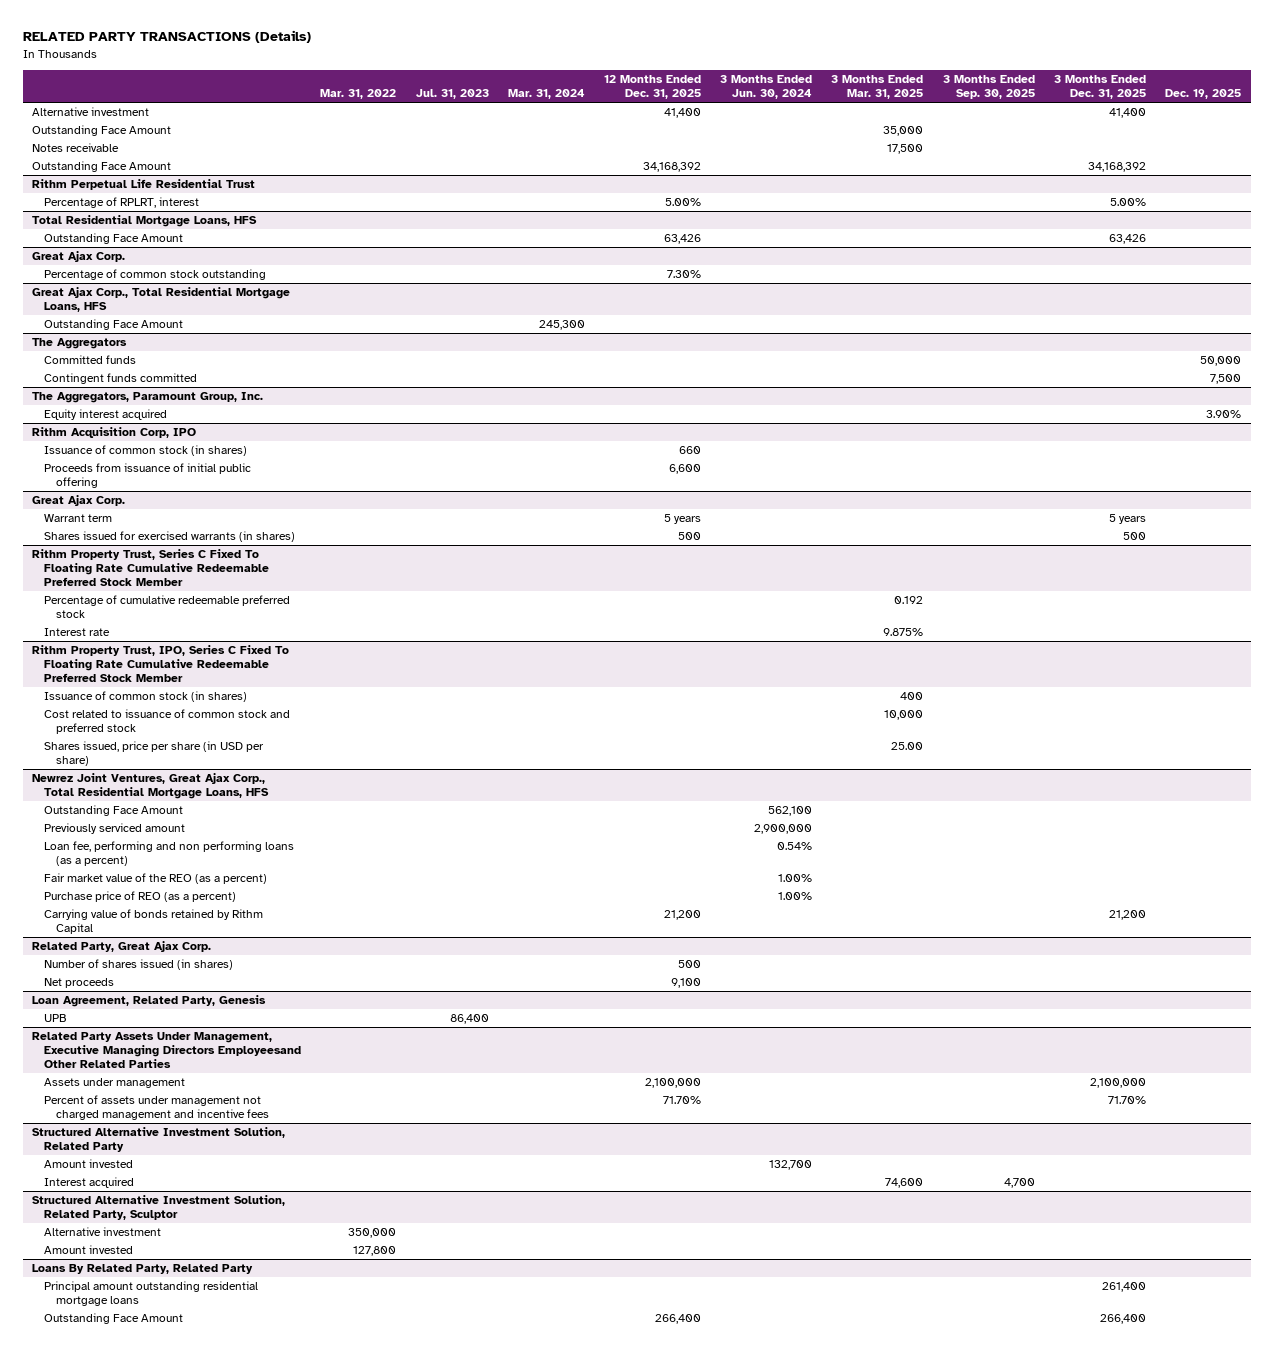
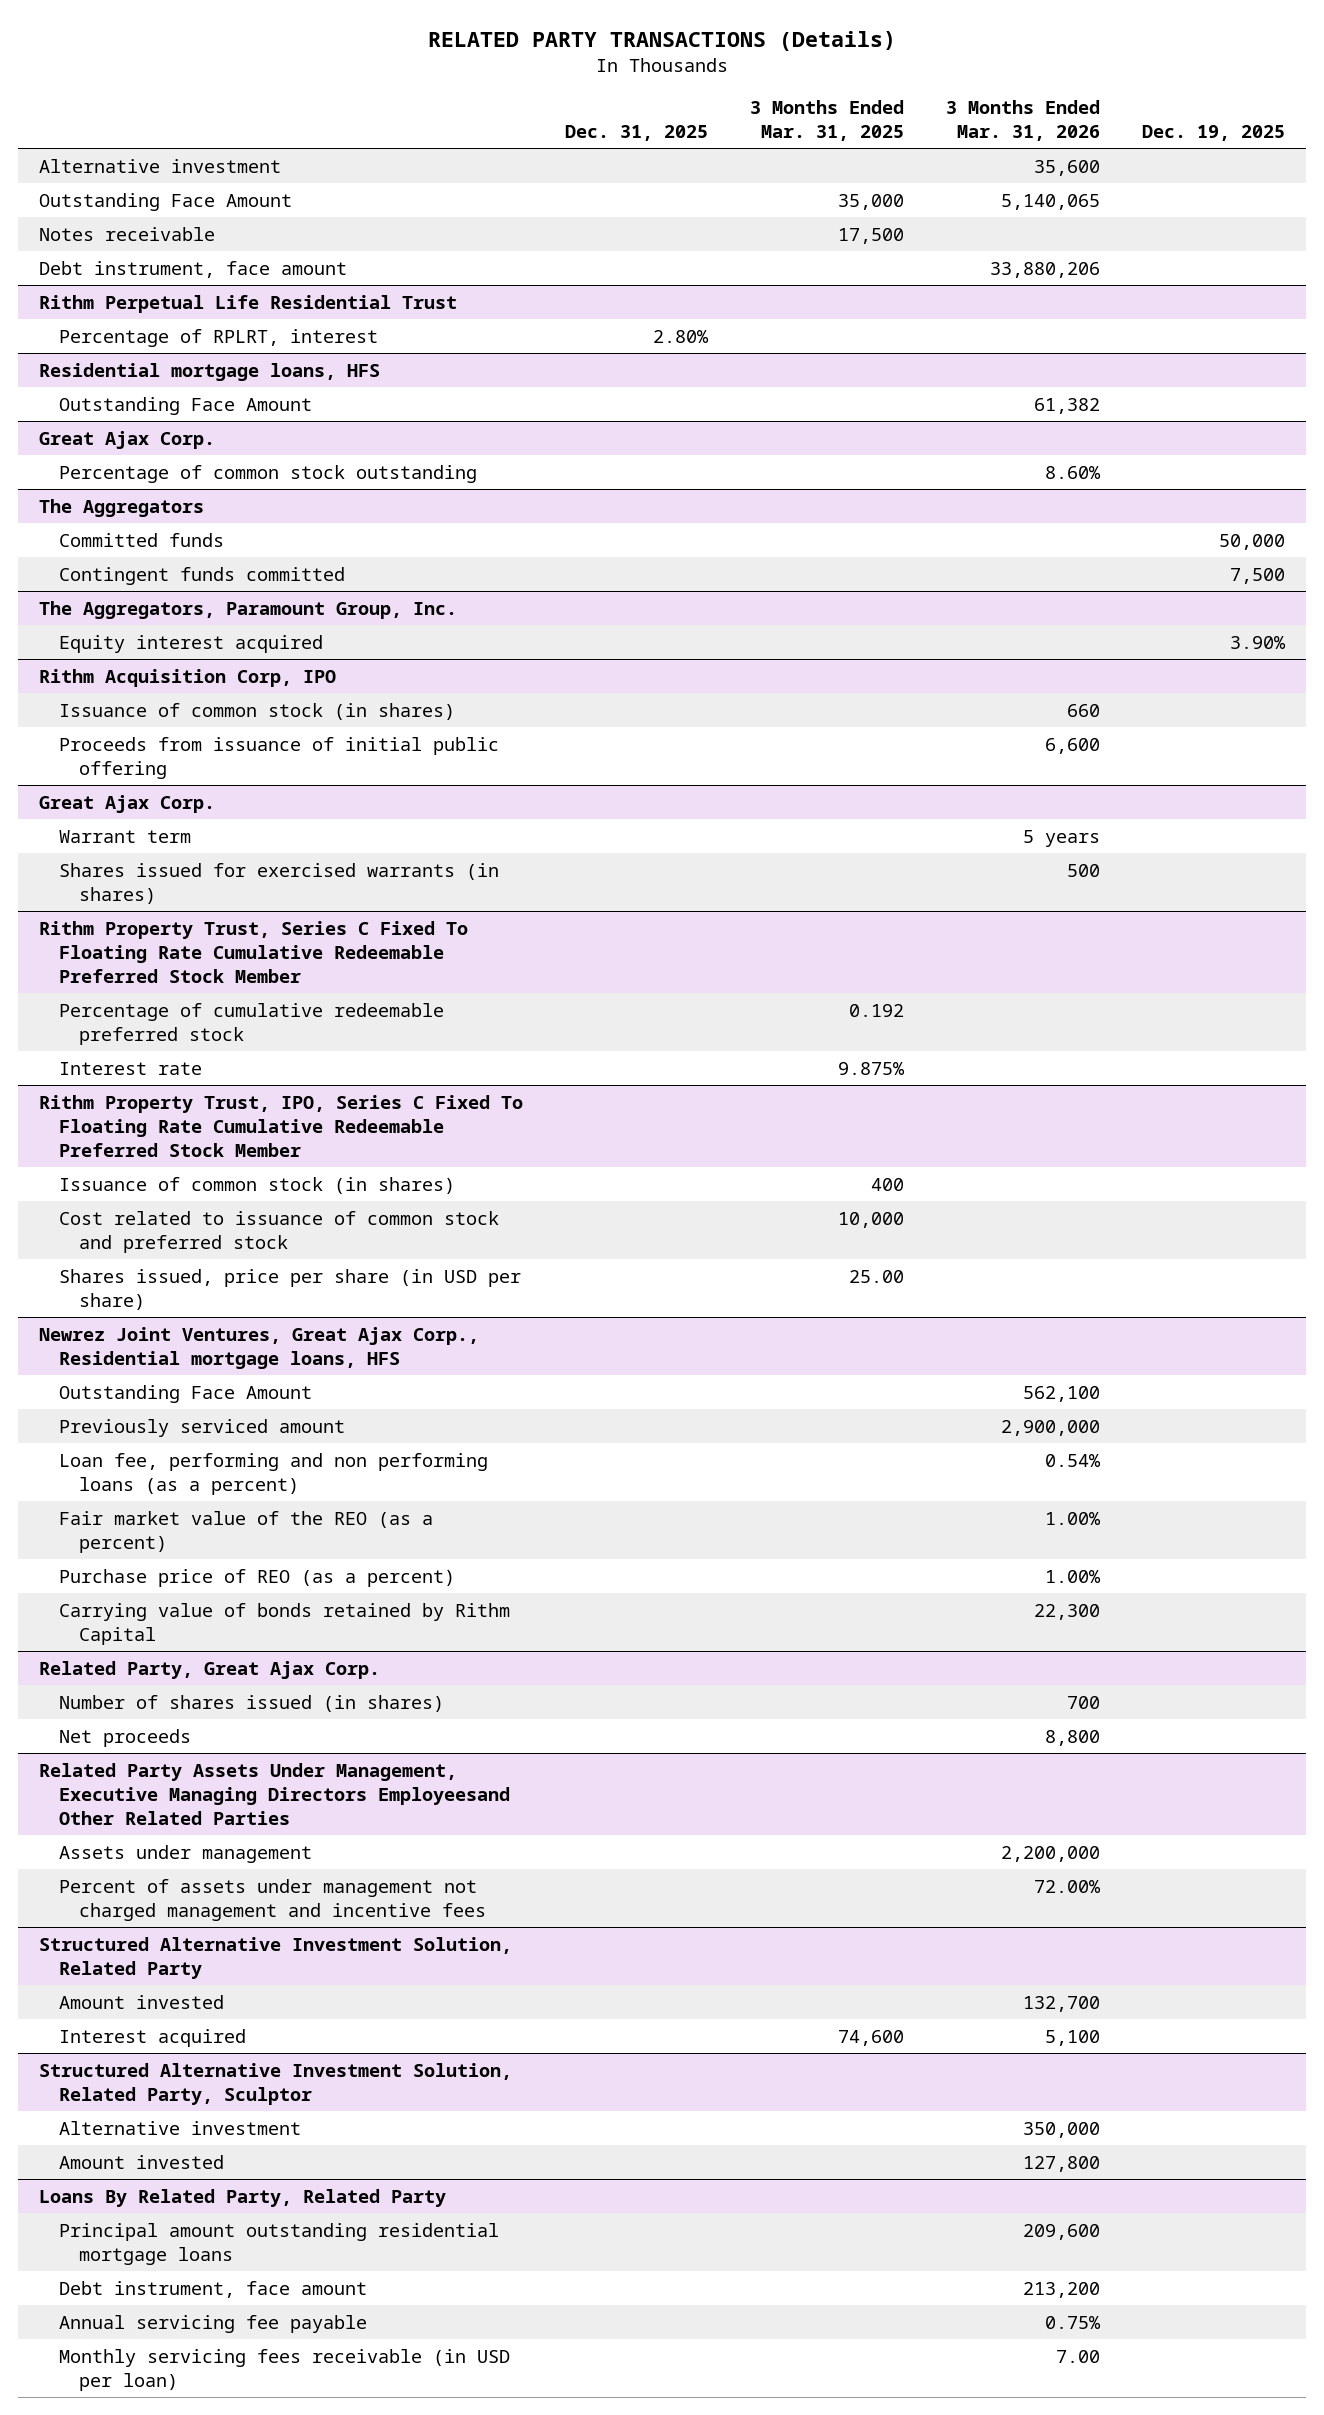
[320,89,397,100] Mar. 31, 2022 -> none
[415,89,489,100] Jul. 31, 2023 -> none
[507,89,585,100] Mar. 31, 2024 -> none
[604,75,702,100] 12 Months Ended Dec. 31, 2025 -> none
[720,75,813,100] 3 Months Ended Jun. 30, 2024 -> none
[942,75,1035,100] 3 Months Ended Sep. 30, 2025 -> none
[1053,75,1146,100] 3 Months Ended Dec. 31, 2025 -> none
none -> [565,124,709,141] Dec. 31, 2025
none -> [946,99,1101,141] 3 Months Ended Mar. 31, 2026
[32,161,172,173] Outstanding Face Amount -> [39,260,348,278] Debt instrument, face amount
[32,215,258,228] Total Residential Mortgage Loans, HFS -> [39,362,381,381] Residential mortgage loans, HFS
[32,287,291,313] Great Ajax Corp., Total Residential Mortgage Loans, HFS -> none
[44,319,184,331] Outstanding Face Amount -> none
[32,773,270,800] Newrez Joint Ventures, Great Ajax Corp., Total Residential Mortgage Loans, HFS -> [39,1326,480,1369] Newrez Joint Ventures, Great Ajax Corp., Residential mortgage loans, HFS
[32,995,267,1008] Loan Agreement, Related Party, Genesis -> none
[44,1014,67,1023] UPB -> none
[44,1313,184,1325] Outstanding Face Amount -> [59,2280,368,2298] Debt instrument, face amount
none -> [59,2314,368,2333] Annual servicing fee payable
none -> [59,2348,511,2391] Monthly servicing fees receivable (in USD per loan)

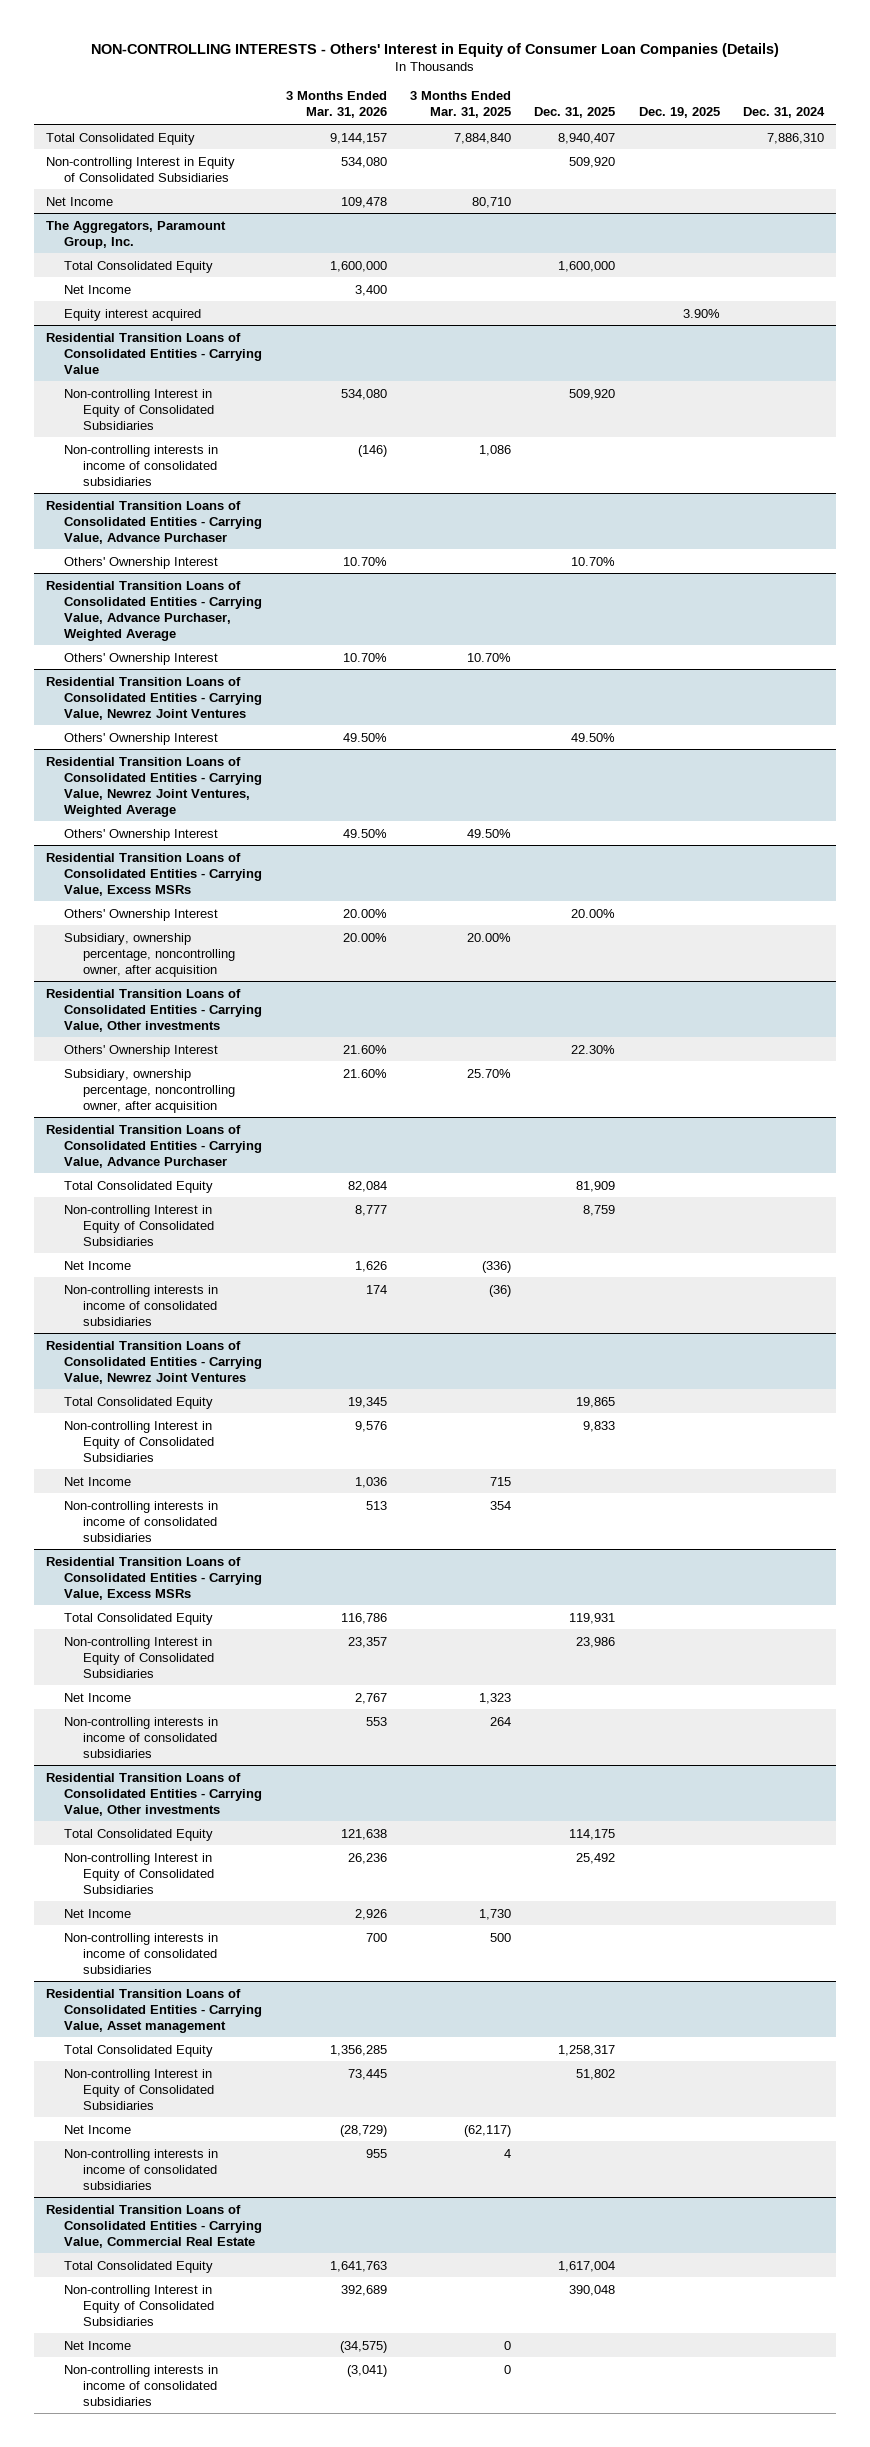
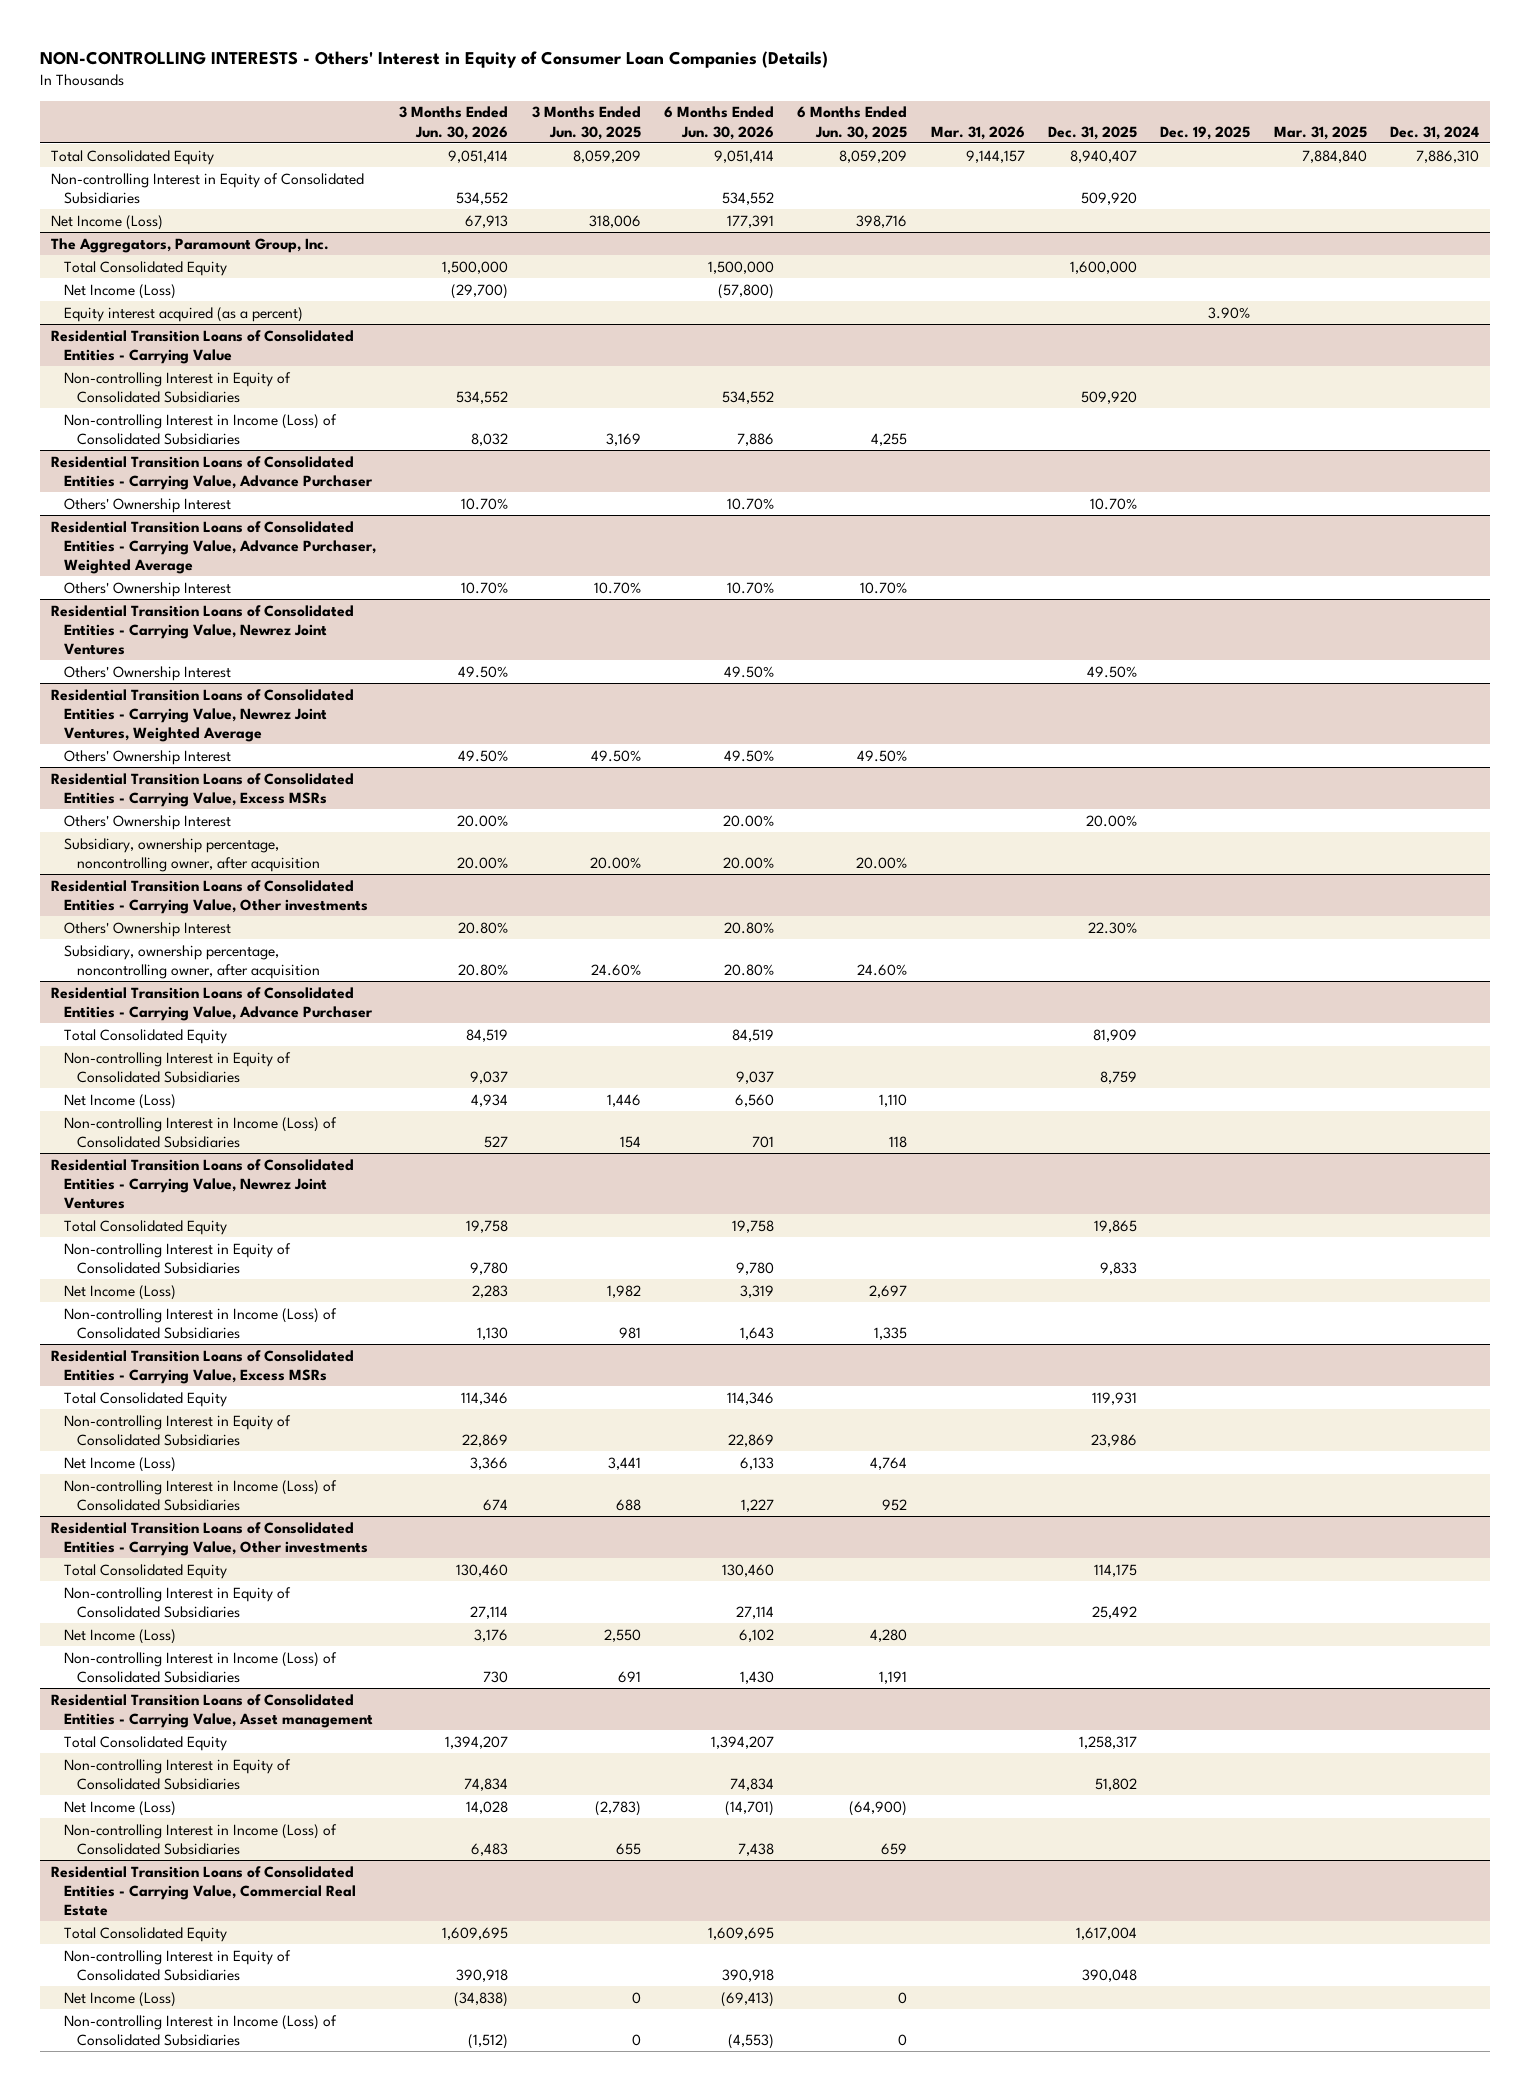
[285,91,387,119] 3 Months Ended Mar. 31, 2026 -> none
[410,91,512,119] 3 Months Ended Mar. 31, 2025 -> none
none -> [399,106,509,140] 3 Months Ended Jun. 30, 2026
none -> [531,106,641,140] 3 Months Ended Jun. 30, 2025
none -> [664,106,775,140] 6 Months Ended Jun. 30, 2026
none -> [797,106,908,140] 6 Months Ended Jun. 30, 2025
none -> [930,125,1025,140] Mar. 31, 2026
none -> [1273,125,1367,140] Mar. 31, 2025
[45,196,113,206] Net Income -> [51,214,164,230] Net Income (Loss)
[64,284,132,294] Net Income -> [64,283,177,299] Net Income (Loss)
[64,308,202,321] Equity interest acquired -> [64,306,304,322] Equity interest acquired (as a percent)
[64,444,219,486] Non-controlling interests in income of consolidated subsidiaries -> [64,413,338,445] Non-controlling Interest in Income (Loss) of Consolidated Subsidiaries
[64,1260,132,1270] Net Income -> [64,1093,177,1109] Net Income (Loss)
[64,1284,219,1326] Non-controlling interests in income of consolidated subsidiaries -> [64,1116,338,1148] Non-controlling Interest in Income (Loss) of Consolidated Subsidiaries
[64,1476,132,1486] Net Income -> [64,1284,177,1300] Net Income (Loss)
[64,1500,219,1542] Non-controlling interests in income of consolidated subsidiaries -> [64,1307,338,1339] Non-controlling Interest in Income (Loss) of Consolidated Subsidiaries
[64,1692,132,1702] Net Income -> [64,1456,177,1472] Net Income (Loss)
[64,1716,219,1758] Non-controlling interests in income of consolidated subsidiaries -> [64,1479,338,1511] Non-controlling Interest in Income (Loss) of Consolidated Subsidiaries
[64,1908,132,1918] Net Income -> [64,1628,177,1644] Net Income (Loss)
[64,1932,219,1974] Non-controlling interests in income of consolidated subsidiaries -> [64,1651,338,1683] Non-controlling Interest in Income (Loss) of Consolidated Subsidiaries
[64,2124,132,2134] Net Income -> [64,1800,177,1816] Net Income (Loss)
[64,2148,219,2190] Non-controlling interests in income of consolidated subsidiaries -> [64,1823,338,1855] Non-controlling Interest in Income (Loss) of Consolidated Subsidiaries
[64,2340,132,2350] Net Income -> [64,1991,177,2007] Net Income (Loss)
[64,2364,219,2406] Non-controlling interests in income of consolidated subsidiaries -> [64,2014,338,2046] Non-controlling Interest in Income (Loss) of Consolidated Subsidiaries

